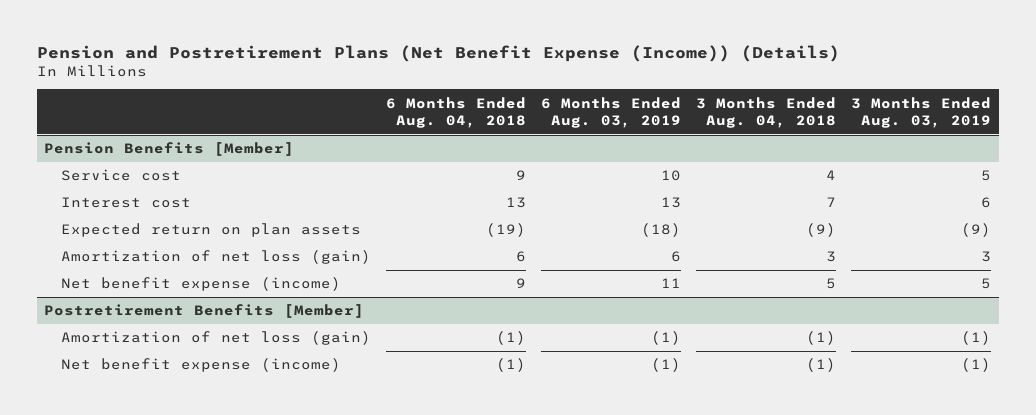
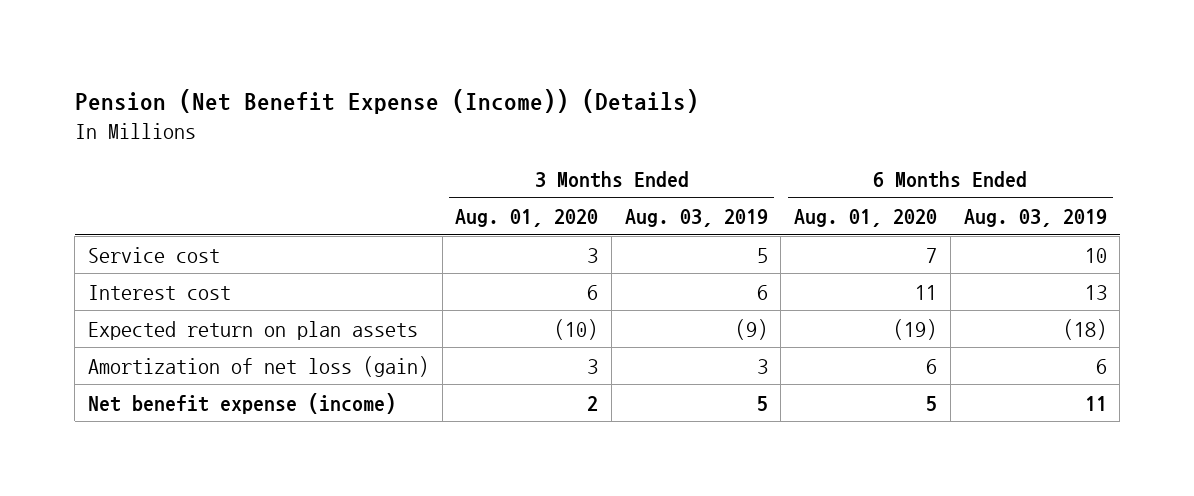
[36,44,840,62] Pension and Postretirement Plans (Net Benefit Expense (Income)) (Details) -> [74,88,699,114] Pension (Net Benefit Expense (Income)) (Details)
[386,96,527,128] 6 Months Ended Aug. 04, 2018 -> none
[696,96,837,128] 3 Months Ended Aug. 04, 2018 -> none
none -> [455,209,599,228] Aug. 01, 2020
none -> [794,209,938,228] Aug. 01, 2020
[44,142,295,157] Pension Benefits [Member] -> none
[44,304,365,319] Postretirement Benefits [Member] -> none
[61,331,372,346] Amortization of net loss (gain) -> none
[61,358,342,373] Net benefit expense (income) -> none

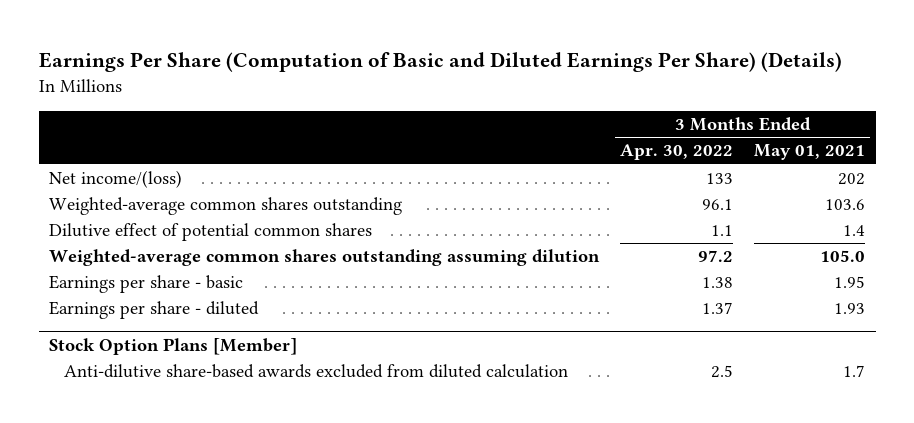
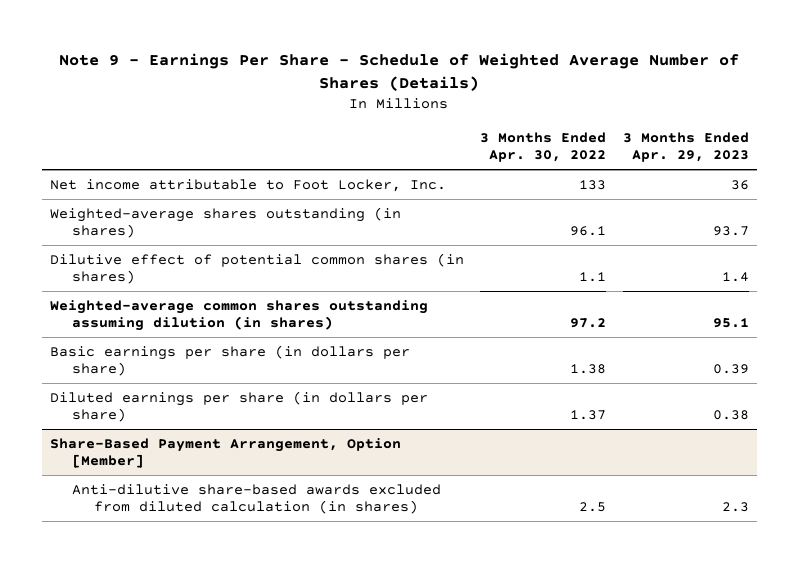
[38,52,842,73] Earnings Per Share (Computation of Basic and Diluted Earnings Per Share) (Details) -> [59,52,740,92] Note 9 - Earnings Per Share - Schedule of Weighted Average Number of Shares (Details)
[754,144,866,161] May 01, 2021 -> none
none -> [622,131,749,163] 3 Months Ended Apr. 29, 2023
[49,170,183,189] Net income/(loss) -> [49,178,446,192] Net income attributable to Foot Locker, Inc.
[49,197,403,216] Weighted-average common shares outstanding -> [49,206,401,239] Weighted-average shares outstanding (in shares)
[49,223,373,242] Dilutive effect of potential common shares -> [49,252,464,285] Dilutive effect of potential common shares (in shares)
[49,249,601,267] Weighted-average common shares outstanding assuming dilution -> [49,299,428,332] Weighted-average common shares outstanding assuming dilution (in shares)
[49,275,244,294] Earnings per share - basic -> [49,344,410,377] Basic earnings per share (in dollars per share)
[49,301,260,320] Earnings per share - diluted -> [49,390,428,423] Diluted earnings per share (in dollars per share)
[49,337,298,355] Stock Option Plans [Member] -> [49,437,401,469] Share-Based Payment Arrangement, Option [Member]
[64,364,569,379] Anti-dilutive share-based awards excluded from diluted calculation -> [71,483,441,515] Anti-dilutive share-based awards excluded from diluted calculation (in shares)

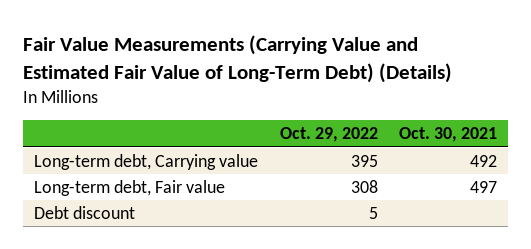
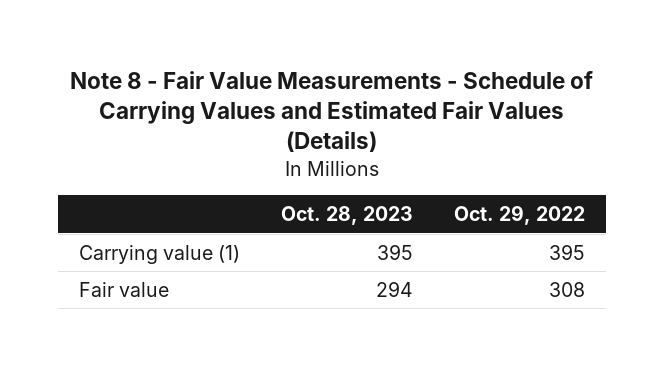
[23,34,453,83] Fair Value Measurements (Carrying Value and Estimated Fair Value of Long-Term Debt) (Details) -> [69,70,593,153] Note 8 - Fair Value Measurements - Schedule of Carrying Values and Estimated Fair Values (Details)
[399,127,498,143] Oct. 30, 2021 -> none
none -> [280,206,413,226] Oct. 28, 2023
[34,205,136,219] Debt discount -> none
[34,153,259,170] Long-term debt, Carrying value -> [78,244,240,264] Carrying value (1)
[34,179,226,196] Long-term debt, Fair value -> [78,281,169,297] Fair value

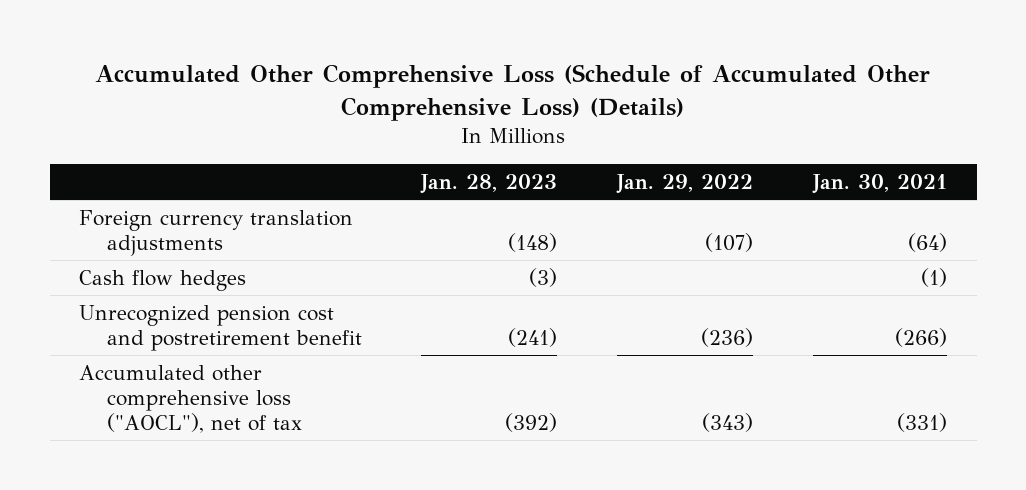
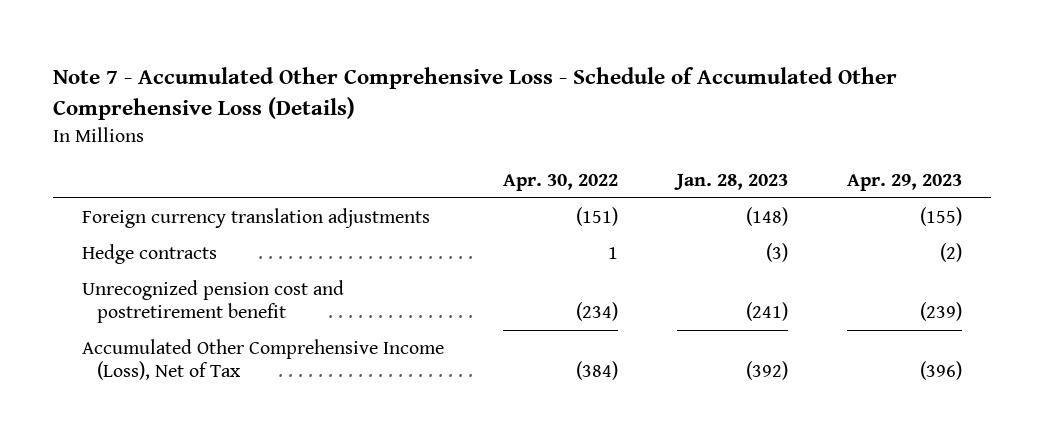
[95,64,931,121] Accumulated Other Comprehensive Loss (Schedule of Accumulated Other Comprehensive Loss) (Details) -> [52,66,897,120] Note 7 - Accumulated Other Comprehensive Loss - Schedule of Accumulated Other Comprehensive Loss (Details)
[616,173,754,194] Jan. 29, 2022 -> none
[811,173,947,194] Jan. 30, 2021 -> none
none -> [502,173,618,191] Apr. 30, 2022
none -> [846,173,962,191] Apr. 29, 2023
[79,269,247,291] Cash flow hedges -> [82,244,218,265] Hedge contracts
[79,364,302,433] Accumulated other comprehensive loss ("AOCL"), net of tax -> [82,339,445,381] Accumulated Other Comprehensive Income (Loss), Net of Tax

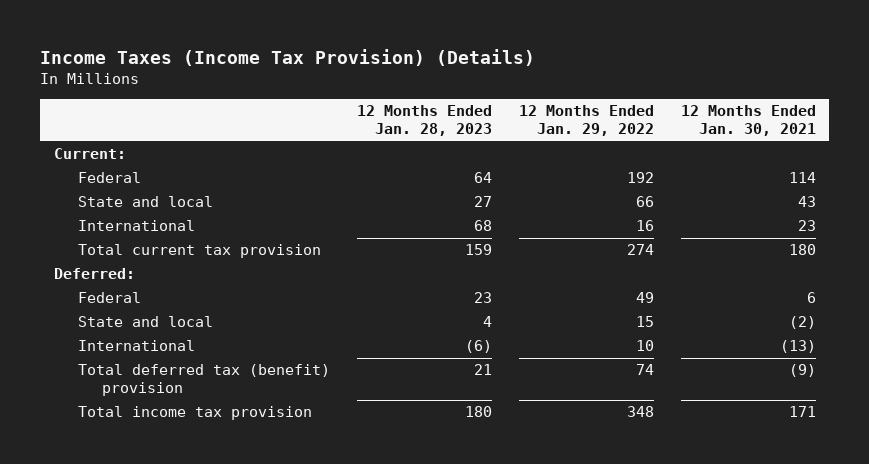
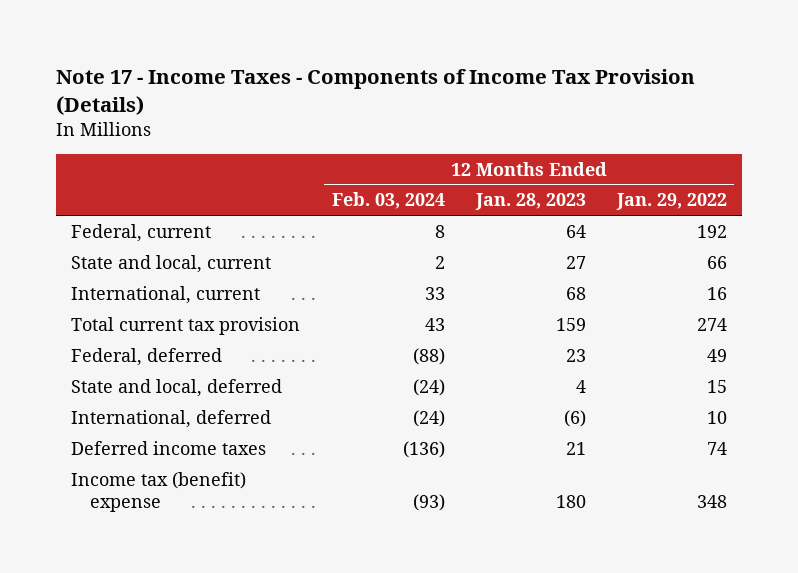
[40,48,536,66] Income Taxes (Income Tax Provision) (Details) -> [55,68,695,115] Note 17 - Income Taxes - Components of Income Tax Provision (Details)
[680,105,816,137] 12 Months Ended Jan. 30, 2021 -> none
none -> [331,192,445,210] Feb. 03, 2024
[53,148,126,160] Current: -> none
[77,172,141,184] Federal -> [71,223,212,242] Federal, current
[77,196,213,208] State and local -> [71,254,272,273] State and local, current
[77,220,195,232] International -> [71,285,261,304] International, current
[53,268,135,280] Deferred: -> none
[77,292,141,304] Federal -> [71,347,223,366] Federal, deferred
[77,316,213,328] State and local -> [71,378,283,397] State and local, deferred
[77,340,195,352] International -> [71,409,272,428] International, deferred
[77,364,330,397] Total deferred tax (benefit) provision -> [71,440,267,455] Deferred income taxes
[77,406,312,421] Total income tax provision -> [71,471,247,513] Income tax (benefit) expense

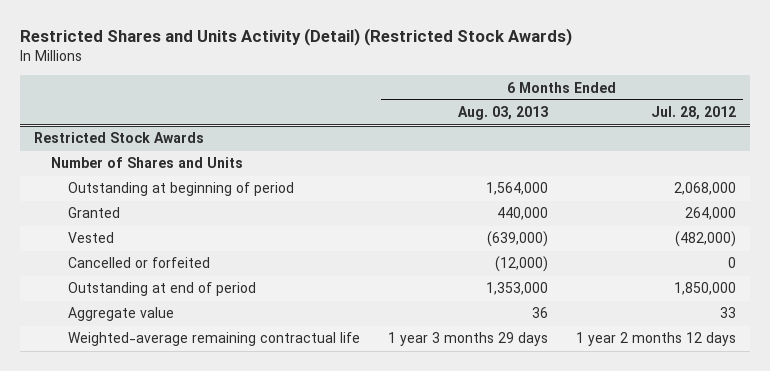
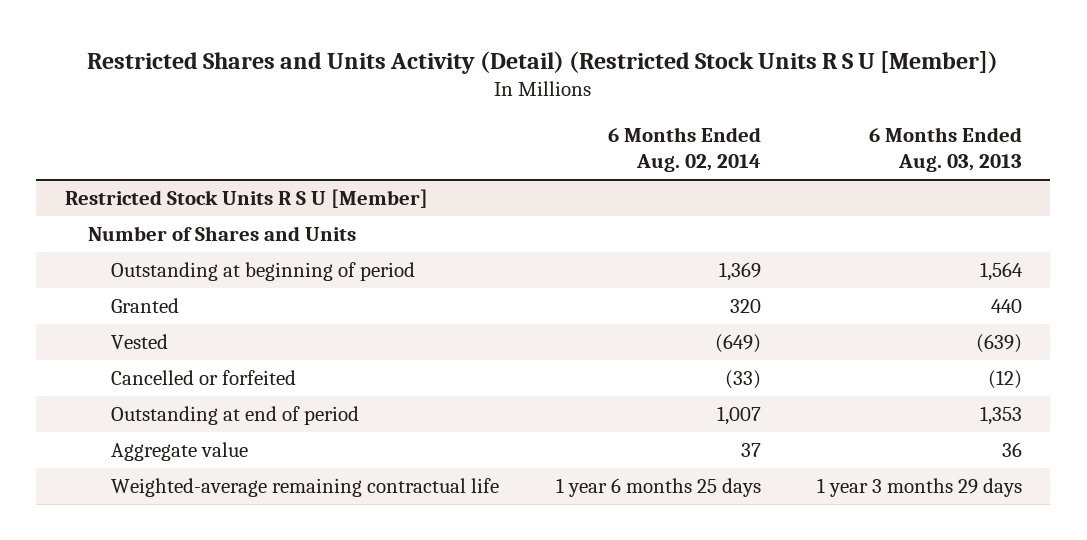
[19,27,572,46] Restricted Shares and Units Activity (Detail) (Restricted Stock Awards) -> [87,50,999,74] Restricted Shares and Units Activity (Detail) (Restricted Stock Units R S U [Member])
[651,106,737,121] Jul. 28, 2012 -> none
none -> [607,127,761,173] 6 Months Ended Aug. 02, 2014
[33,132,204,144] Restricted Stock Awards -> none
none -> [64,189,428,209] Restricted Stock Units R S U [Member]
[486,182,549,196] 1,564,000 -> [980,262,1024,282] 1,564
[497,207,549,221] 440,000 -> [991,299,1023,314] 440
[487,231,549,248] (639,000) -> [976,334,1023,354] (639)
[495,256,549,273] (12,000) -> [988,370,1023,390] (12)
[486,282,549,296] 1,353,000 -> [980,406,1023,426] 1,353

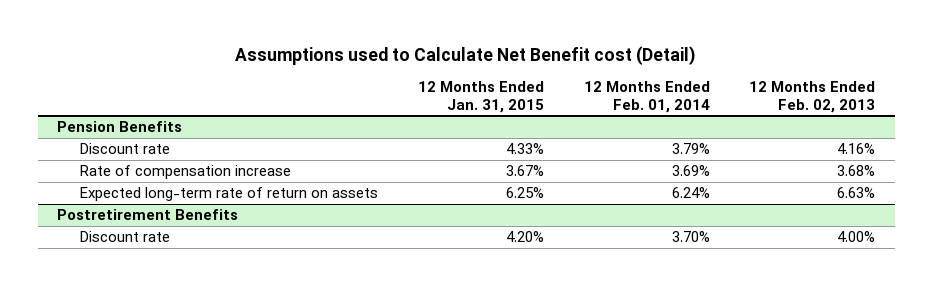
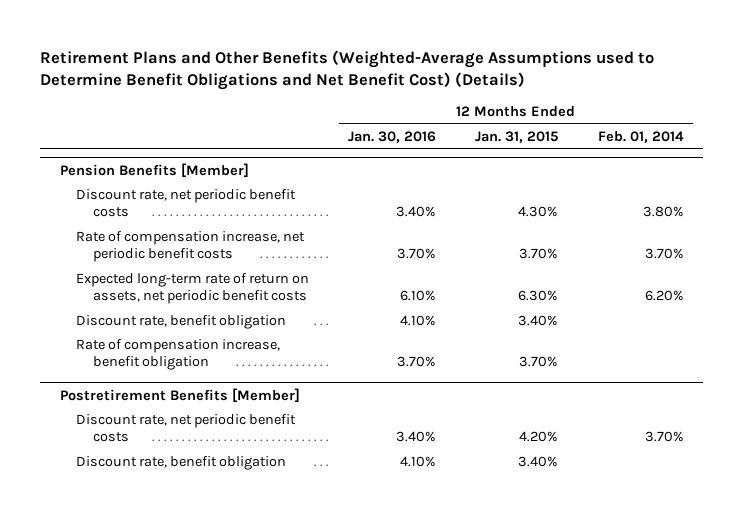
[235,45,697,65] Assumptions used to Calculate Net Benefit cost (Detail) -> [40,49,655,91] Retirement Plans and Other Benefits (Weighted-Average Assumptions used to Determine Benefit Obligations and Net Benefit Cost) (Details)
[749,81,876,113] 12 Months Ended Feb. 02, 2013 -> none
none -> [348,130,437,143] Jan. 30, 2016
[57,121,183,133] Pension Benefits -> [59,162,249,178] Pension Benefits [Member]
[80,143,171,155] Discount rate -> [76,188,297,218] Discount rate, net periodic benefit costs
[506,143,545,155] 4.33% -> [518,206,559,218] 4.30%
[671,143,710,155] 3.79% -> [642,206,684,218] 3.80%
[80,165,292,180] Rate of compensation increase -> [76,230,306,263] Rate of compensation increase, net periodic benefit costs
[506,165,545,177] 3.67% -> [519,248,559,260] 3.70%
[671,165,710,177] 3.69% -> [644,248,684,260] 3.70%
[80,187,379,202] Expected long-term rate of return on assets -> [76,272,310,305] Expected long-term rate of return on assets, net periodic benefit costs
[506,187,545,199] 6.25% -> [518,290,559,302] 6.30%
[671,187,710,199] 6.24% -> [644,290,684,302] 6.20%
none -> [76,314,287,329] Discount rate, benefit obligation
none -> [76,338,281,371] Rate of compensation increase, benefit obligation
[57,209,239,221] Postretirement Benefits -> [59,387,300,403] Postretirement Benefits [Member]
[80,231,171,243] Discount rate -> [76,413,297,443] Discount rate, net periodic benefit costs
none -> [76,455,287,470] Discount rate, benefit obligation

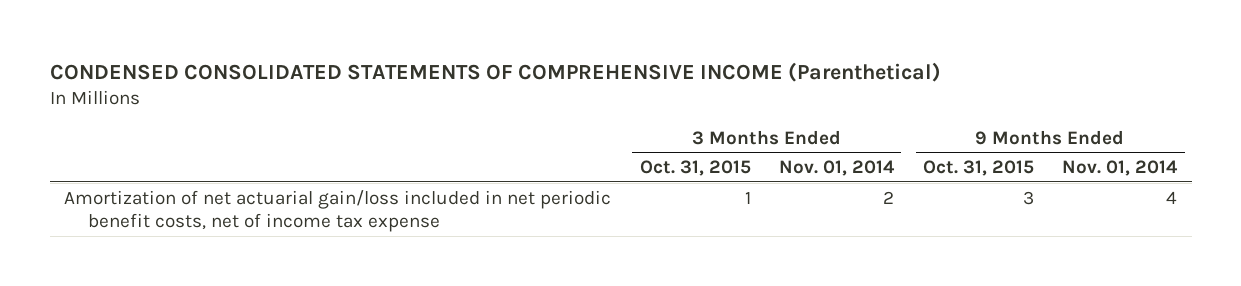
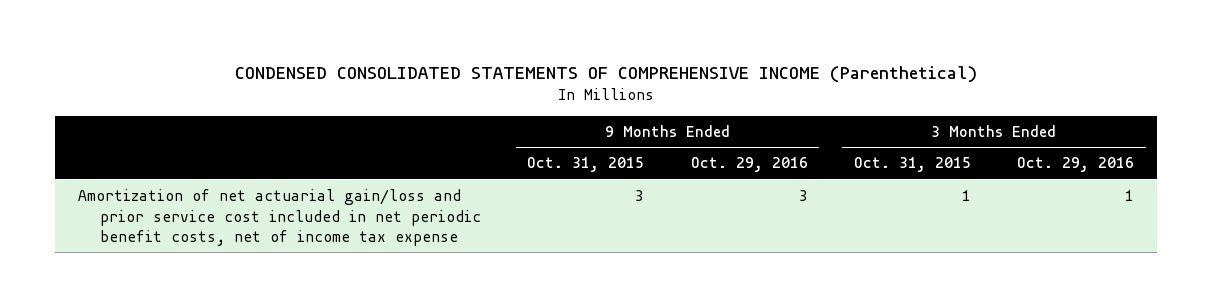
[779,159,896,176] Nov. 01, 2014 -> none
[1062,159,1179,176] Nov. 01, 2014 -> none
none -> [690,157,808,173] Oct. 29, 2016
none -> [1017,157,1135,173] Oct. 29, 2016
[63,189,611,233] Amortization of net actuarial gain/loss included in net periodic benefit costs, net of income tax expense -> [77,189,482,246] Amortization of net actuarial gain/loss and prior service cost included in net periodic benefit costs, net of income tax expense

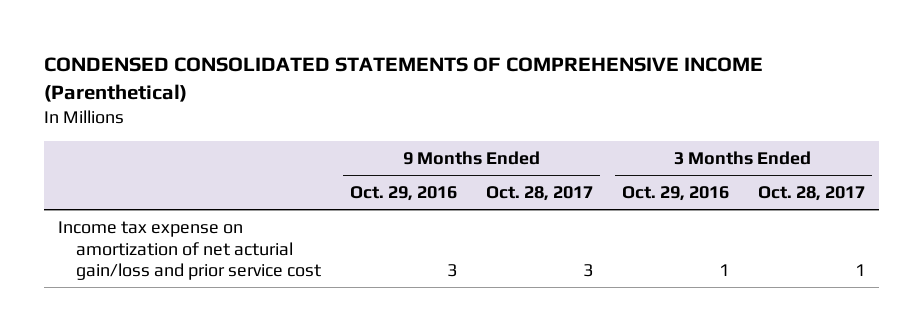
[527,157,645,173] Oct. 31, 2015 -> none
[854,157,972,173] Oct. 31, 2015 -> none
none -> [485,186,593,202] Oct. 28, 2017
none -> [757,186,865,202] Oct. 28, 2017
[77,189,482,246] Amortization of net actuarial gain/loss and prior service cost included in net periodic benefit costs, net of income tax expense -> [58,220,322,281] Income tax expense on amortization of net acturial gain/loss and prior service cost

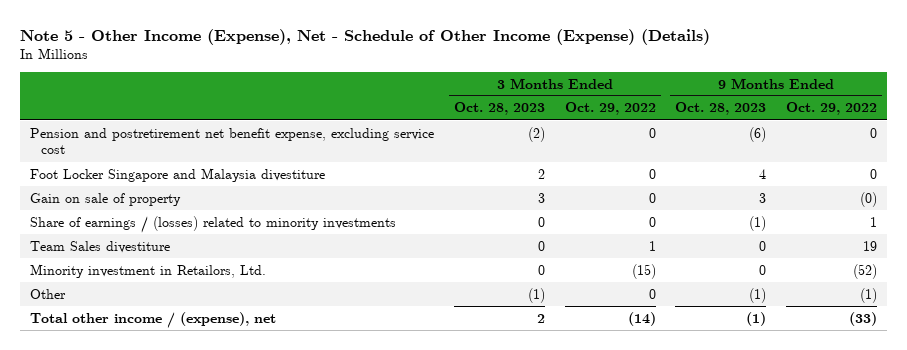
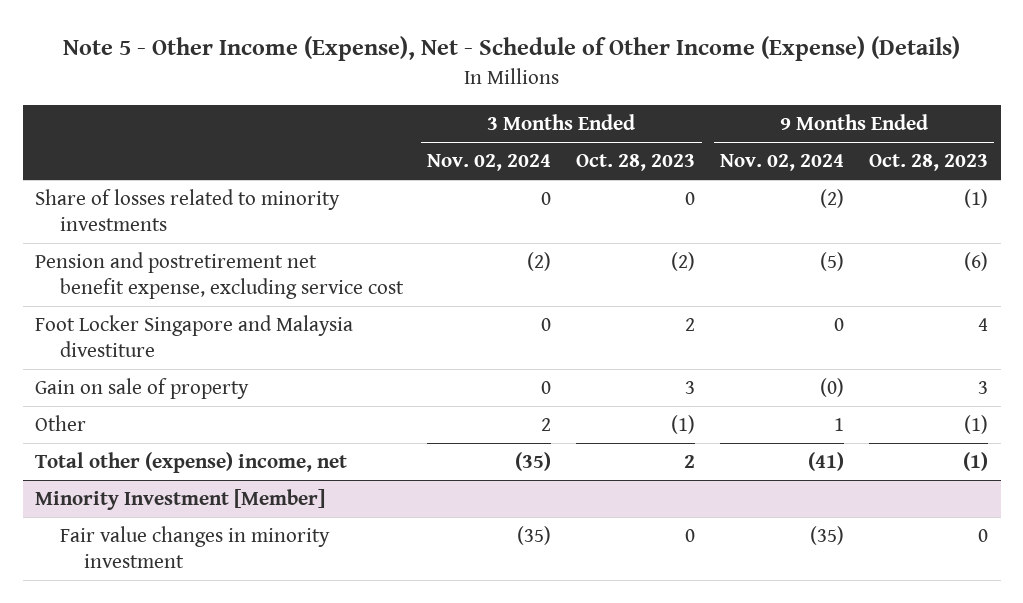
[564,102,656,116] Oct. 29, 2022 -> none
[786,102,878,116] Oct. 29, 2022 -> none
none -> [427,154,552,172] Nov. 02, 2024
none -> [720,154,845,172] Nov. 02, 2024
none -> [35,189,341,232] Share of losses related to minority investments
[29,215,396,233] Share of earnings / (losses) related to minority investments -> none
[29,240,170,253] Team Sales divestiture -> none
[29,263,266,278] Minority investment in Retailors, Ltd. -> none
[29,311,276,328] Total other income / (expense), net -> [35,452,348,474] Total other (expense) income, net
none -> [35,489,326,511] Minority Investment [Member]
none -> [59,526,330,569] Fair value changes in minority investment

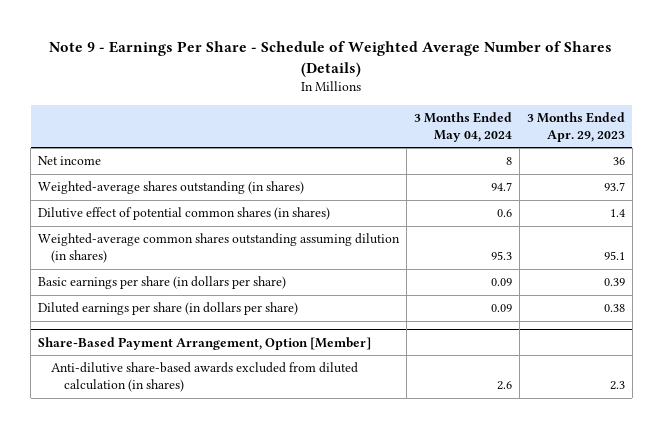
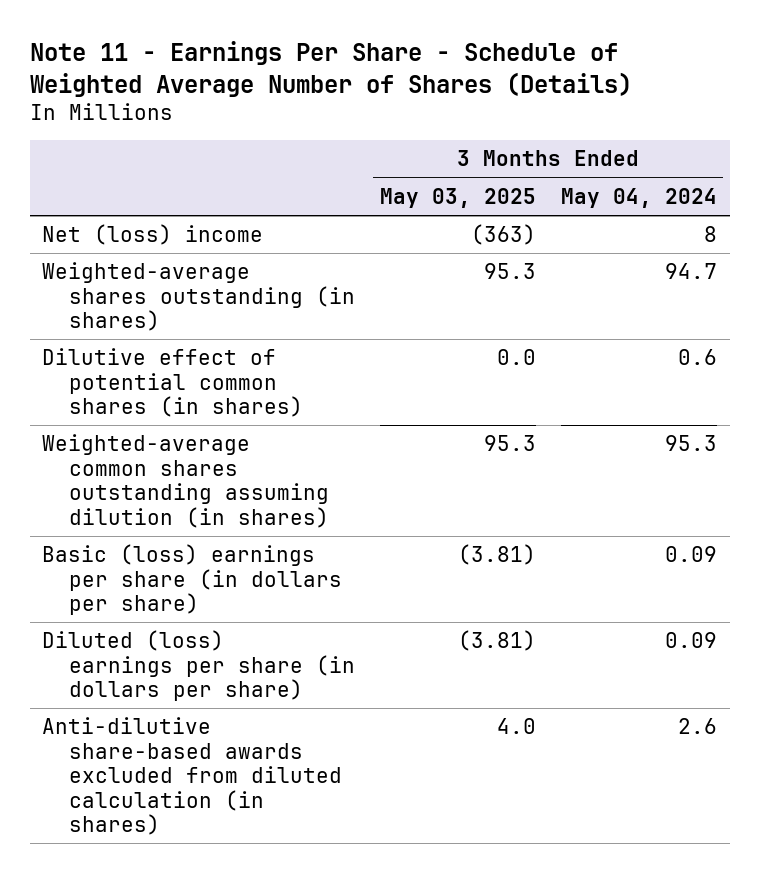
[49,40,613,77] Note 9 - Earnings Per Share - Schedule of Weighted Average Number of Shares (Details) -> [29,41,632,97] Note 11 - Earnings Per Share - Schedule of Weighted Average Number of Shares (Details)
[526,111,625,142] 3 Months Ended Apr. 29, 2023 -> none
none -> [379,187,536,208] May 03, 2025
[38,156,102,166] Net income -> [42,224,264,246] Net (loss) income
[38,336,372,350] Share-Based Payment Arrangement, Option [Member] -> none
[38,276,287,290] Basic earnings per share (in dollars per share) -> [42,544,342,616] Basic (loss) earnings per share (in dollars per share)
[38,302,299,316] Diluted earnings per share (in dollars per share) -> [42,630,355,702] Diluted (loss) earnings per share (in dollars per share)

